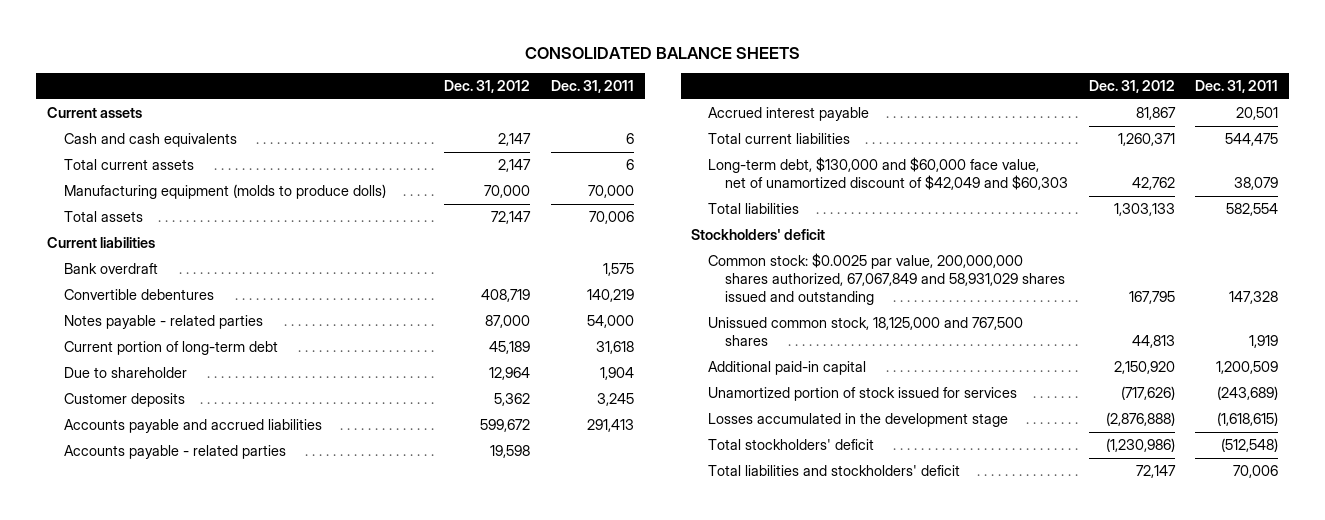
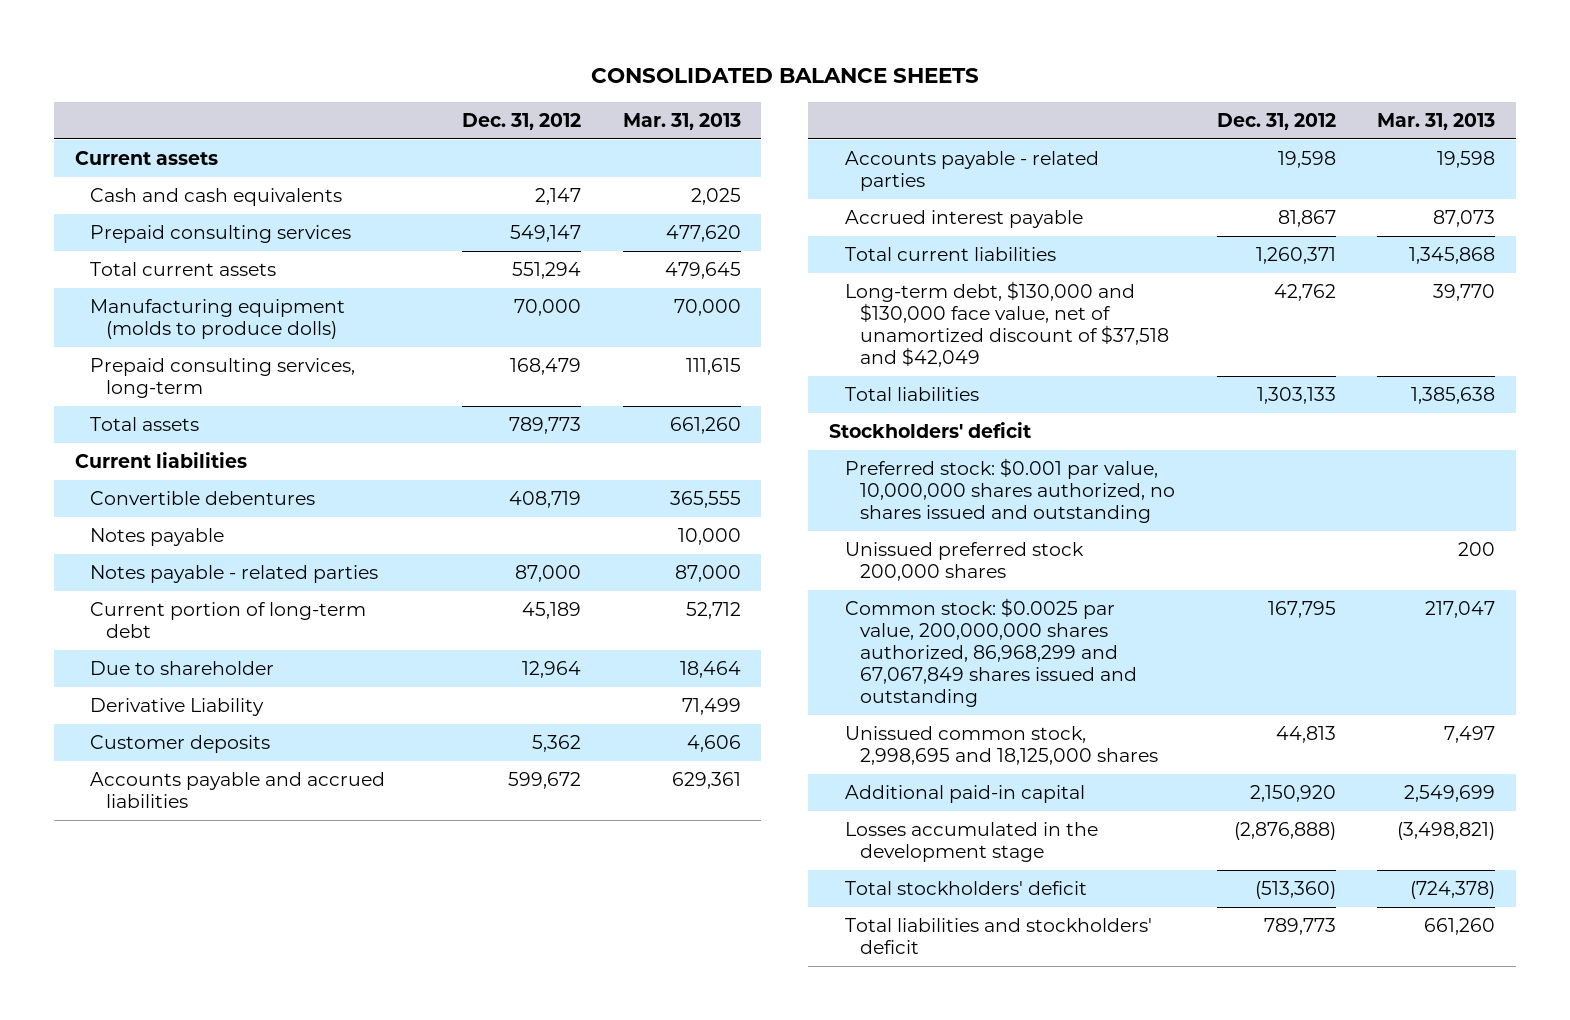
[551,80,635,94] Dec. 31, 2011 -> none
none -> [622,112,741,130] Mar. 31, 2013
none -> [90,224,352,243] Prepaid consulting services
[498,159,532,173] 2,147 -> [512,261,582,279] 551,294
none -> [90,357,356,399] Prepaid consulting services, long-term
[491,211,532,225] 72,147 -> [509,416,582,434] 789,773
[63,263,158,275] Bank overdraft -> none
none -> [90,527,225,546] Notes payable
none -> [90,697,265,716] Derivative Liability
[707,157,1068,191] Long-term debt, $130,000 and $60,000 face value, net of unamortized discount of $42,049 and $60,303 -> [844,280,1170,368] Long-term debt, $130,000 and $130,000 face value, net of unamortized discount of $37,518 and $42,049
none -> [844,457,1176,524] Preferred stock: $0.001 par value, 10,000,000 shares authorized, no shares issued and outstanding
none -> [844,541,1084,582] Unissued preferred stock 200,000 shares
[707,253,1065,306] Common stock: $0.0025 par value, 200,000,000 shares authorized, 67,067,849 and 58,931,029 shares issued and outstanding -> [844,597,1138,708] Common stock: $0.0025 par value, 200,000,000 shares authorized, 86,968,299 and 67,067,849 shares issued and outstanding
[707,317,1023,347] Unissued common stock, 18,125,000 and 767,500 shares -> [844,725,1159,766] Unissued common stock, 2,998,695 and 18,125,000 shares
[707,387,1017,402] Unamortized portion of stock issued for services -> none
[1105,438,1175,453] (1,230,986) -> [1254,880,1336,899] (513,360)
[1135,465,1176,479] 72,147 -> [1263,917,1336,935] 789,773

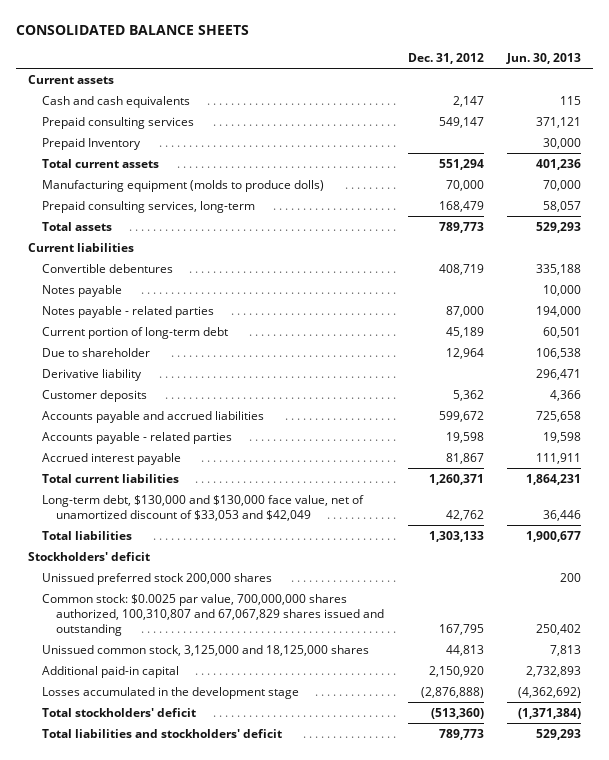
[622,112,741,130] Mar. 31, 2013 -> none
none -> [506,52,582,64] Jun. 30, 2013
none -> [41,137,141,150] Prepaid Inventory
[90,697,265,716] Derivative Liability -> [41,368,142,381] Derivative liability
[844,280,1170,368] Long-term debt, $130,000 and $130,000 face value, net of unamortized discount of $37,518 and $42,049 -> [41,494,364,522] Long-term debt, $130,000 and $130,000 face value, net of unamortized discount of $33,053 and $42,049
[844,457,1176,524] Preferred stock: $0.001 par value, 10,000,000 shares authorized, no shares issued and outstanding -> none
[844,597,1138,708] Common stock: $0.0025 par value, 200,000,000 shares authorized, 86,968,299 and 67,067,849 shares issued and outstanding -> [41,593,384,637] Common stock: $0.0025 par value, 700,000,000 shares authorized, 100,310,807 and 67,067,829 shares issued and outstanding
[844,725,1159,766] Unissued common stock, 2,998,695 and 18,125,000 shares -> [41,644,369,656] Unissued common stock, 3,125,000 and 18,125,000 shares

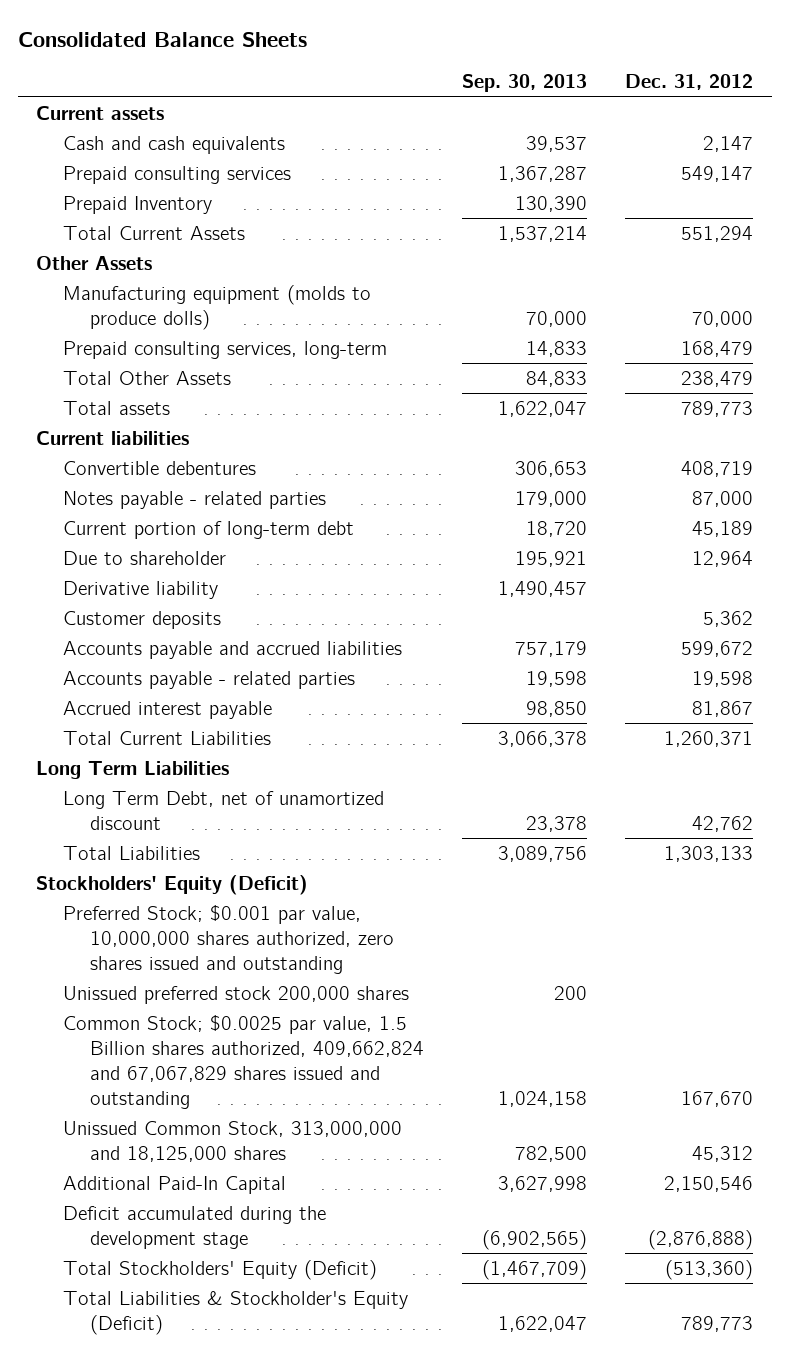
[15,24,249,35] CONSOLIDATED BALANCE SHEETS -> [17,32,307,48] Consolidated Balance Sheets
[506,52,582,64] Jun. 30, 2013 -> none
none -> [462,74,588,93] Sep. 30, 2013
[41,158,159,168] Total current assets -> [63,225,246,240] Total Current Assets
none -> [36,255,153,270] Other Assets
none -> [63,370,232,385] Total Other Assets
[41,284,122,297] Notes payable -> none
[41,473,179,483] Total current liabilities -> [63,730,272,745] Total Current Liabilities
none -> [36,760,230,779] Long Term Liabilities
[41,494,364,522] Long-term debt, $130,000 and $130,000 face value, net of unamortized discount of $33,053 and $42,049 -> [63,790,385,830] Long Term Debt, net of unamortized discount
[41,530,132,540] Total liabilities -> [63,845,201,860] Total Liabilities
[27,551,150,561] Stockholders' deficit -> [36,874,309,895] Stockholders' Equity (Deficit)
none -> [63,904,395,974] Preferred Stock; $0.001 par value, 10,000,000 shares authorized, zero shares issued and outstanding
[41,593,384,637] Common stock: $0.0025 par value, 700,000,000 shares authorized, 100,310,807 and 67,067,829 shares issued and outstanding -> [63,1014,425,1109] Common Stock; $0.0025 par value, 1.5 Billion shares authorized, 409,662,824 and 67,067,829 shares issued and outstanding
[438,624,484,636] 167,795 -> [681,1090,754,1107] 167,670
[41,644,369,656] Unissued common stock, 3,125,000 and 18,125,000 shares -> [63,1120,403,1162] Unissued Common Stock, 313,000,000 and 18,125,000 shares
[445,644,484,656] 44,813 -> [692,1145,754,1162] 45,312
[41,665,179,678] Additional paid-in capital -> [63,1175,287,1194] Additional Paid-In Capital
[428,665,484,677] 2,150,920 -> [664,1175,754,1192] 2,150,546
[41,686,299,699] Losses accumulated in the development stage -> [63,1205,327,1249] Deficit accumulated during the development stage
[41,707,196,717] Total stockholders' deficit -> [63,1259,378,1280] Total Stockholders' Equity (Deficit)
[41,728,282,738] Total liabilities and stockholders' deficit -> [63,1290,409,1335] Total Liabilities & Stockholder's Equity (Deficit)

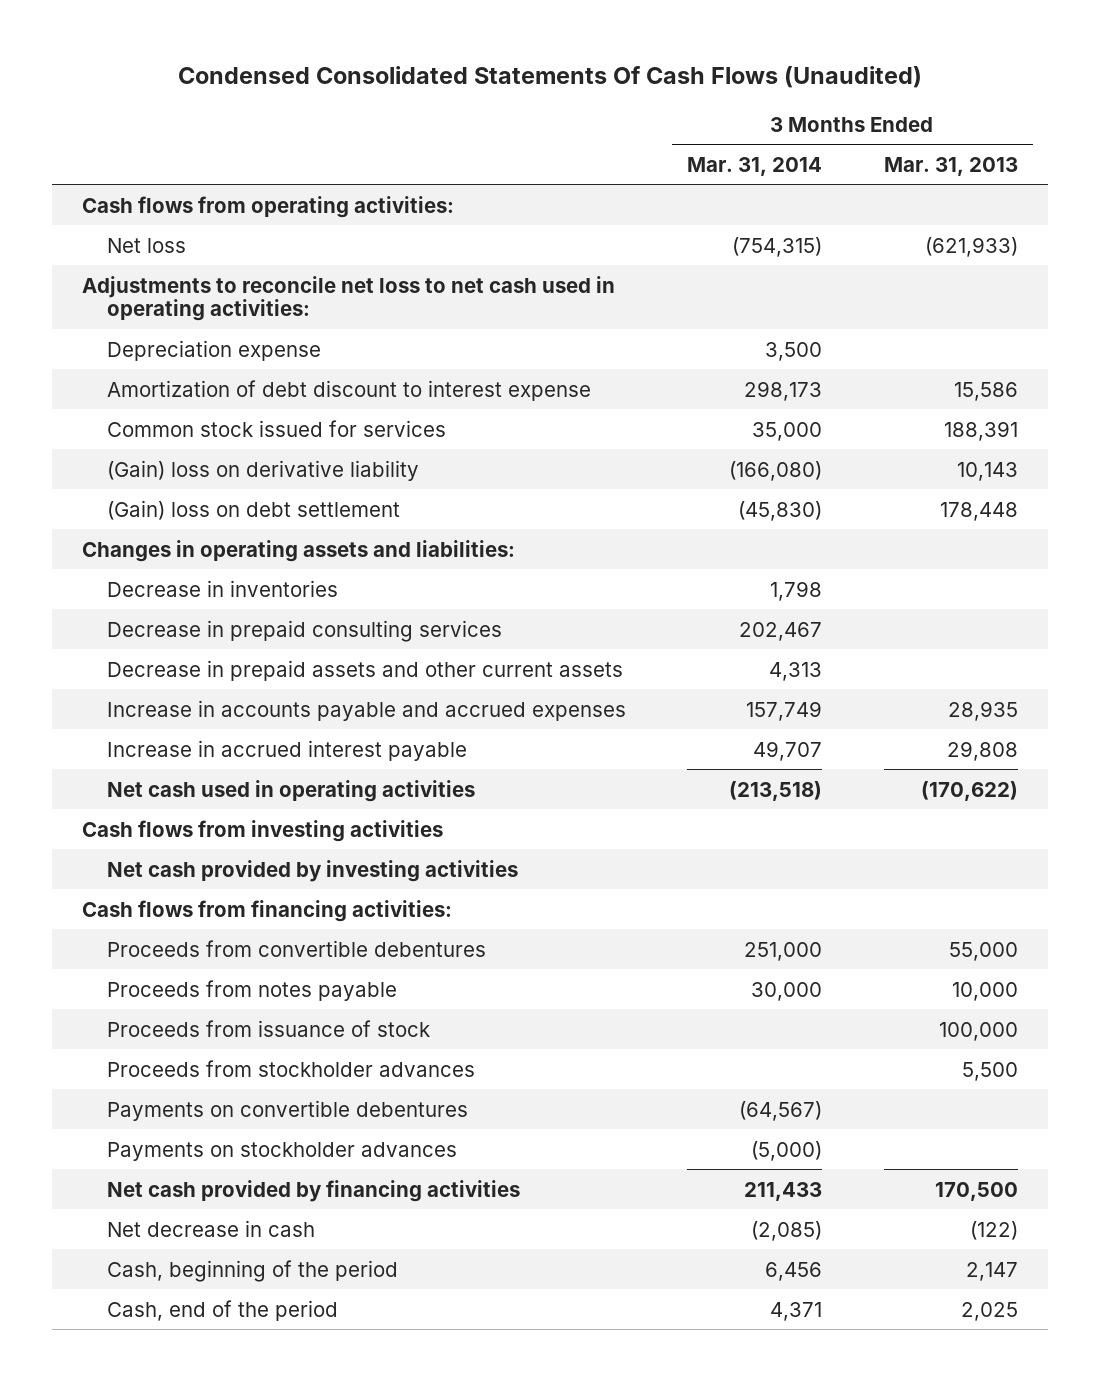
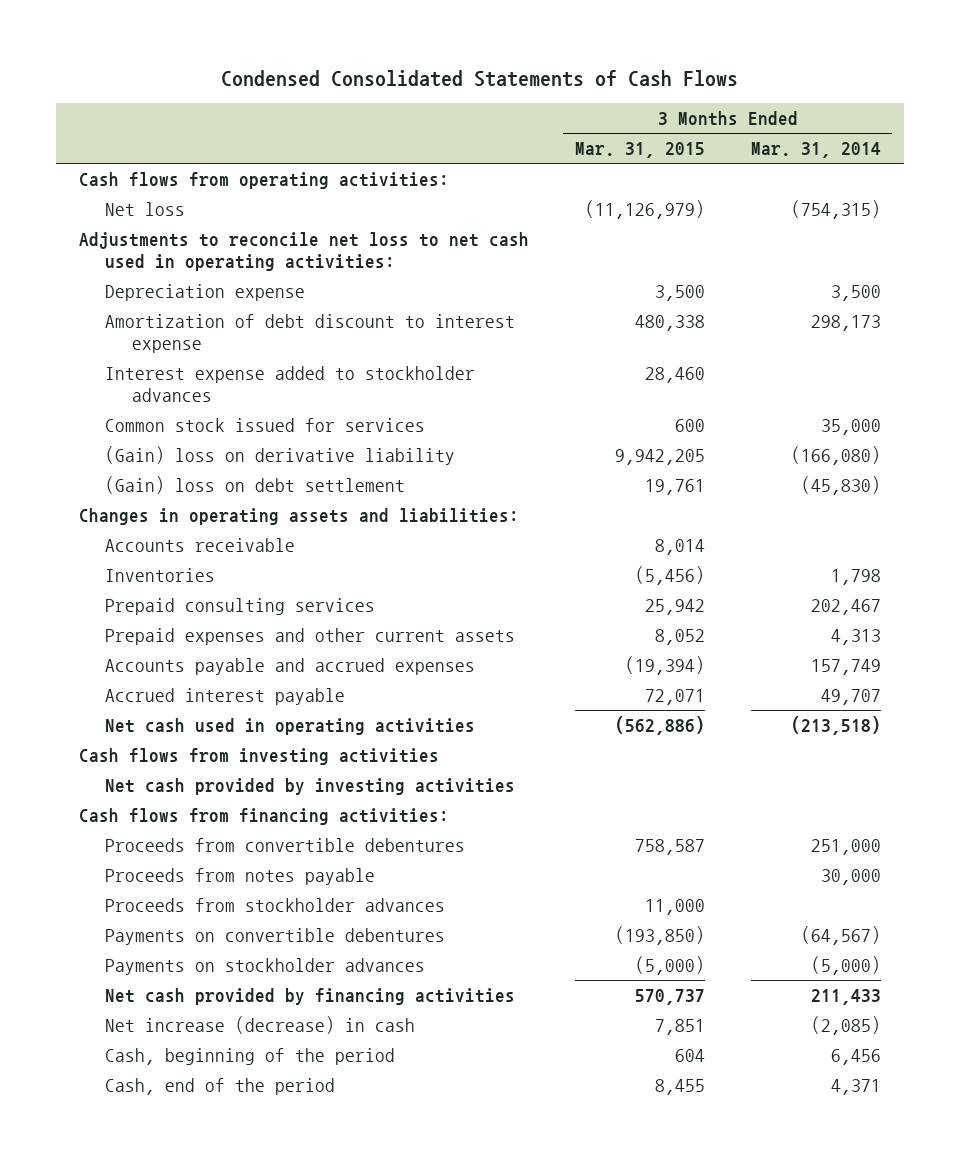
[177,65,922,88] Condensed Consolidated Statements Of Cash Flows (Unaudited) -> [220,69,738,87] Condensed Consolidated Statements of Cash Flows
[883,156,1018,176] Mar. 31, 2013 -> none
none -> [574,142,705,159] Mar. 31, 2015
none -> [105,365,476,402] Interest expense added to stockholder advances
none -> [105,537,296,552] Accounts receivable
[107,579,339,597] Decrease in inventories -> [105,567,216,582] Inventories
[107,619,503,642] Decrease in prepaid consulting services -> [105,597,376,615] Prepaid consulting services
[107,659,624,681] Decrease in prepaid assets and other current assets -> [105,627,516,645] Prepaid expenses and other current assets
[107,699,627,721] Increase in accounts payable and accrued expenses -> [105,657,476,675] Accounts payable and accrued expenses
[107,739,468,761] Increase in accrued interest payable -> [105,687,346,705] Accrued interest payable
[107,1019,431,1037] Proceeds from issuance of stock -> none
[107,1219,316,1237] Net decrease in cash -> [105,1015,416,1034] Net increase (decrease) in cash

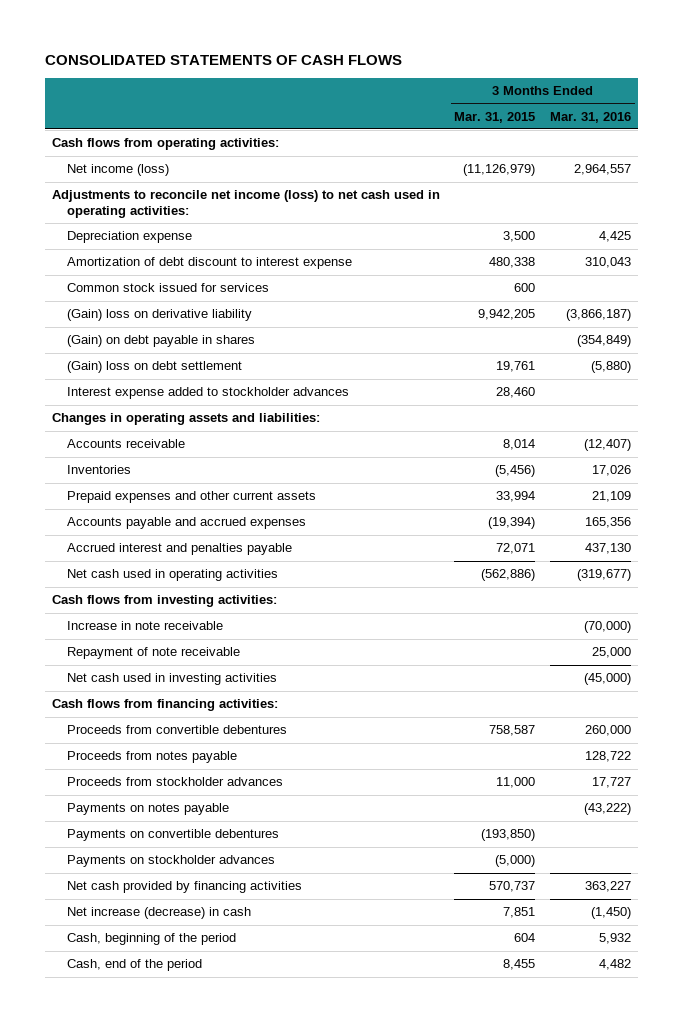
[220,69,738,87] Condensed Consolidated Statements of Cash Flows -> [44,54,402,65] CONSOLIDATED STATEMENTS OF CASH FLOWS
[750,142,881,159] Mar. 31, 2014 -> none
none -> [550,111,632,123] Mar. 31, 2016
[105,201,186,216] Net loss -> [66,164,169,177] Net income (loss)
[78,231,529,271] Adjustments to reconcile net loss to net cash used in operating activities: -> [51,190,440,218] Adjustments to reconcile net income (loss) to net cash used in operating activities:
none -> [66,335,255,348] (Gain) on debt payable in shares
[105,365,476,402] Interest expense added to stockholder advances -> [66,387,349,400] Interest expense added to stockholder advances
[105,597,376,615] Prepaid consulting services -> none
[654,628,705,645] 8,052 -> [496,491,536,503] 33,994
[105,687,346,705] Accrued interest payable -> [66,543,292,556] Accrued interest and penalties payable
[78,747,439,765] Cash flows from investing activities -> [51,595,277,608] Cash flows from investing activities:
none -> [66,621,223,631] Increase in note receivable
none -> [66,647,240,660] Repayment of note receivable
[105,777,516,795] Net cash provided by investing activities -> [66,673,277,686] Net cash used in investing activities
none -> [66,803,229,816] Payments on notes payable

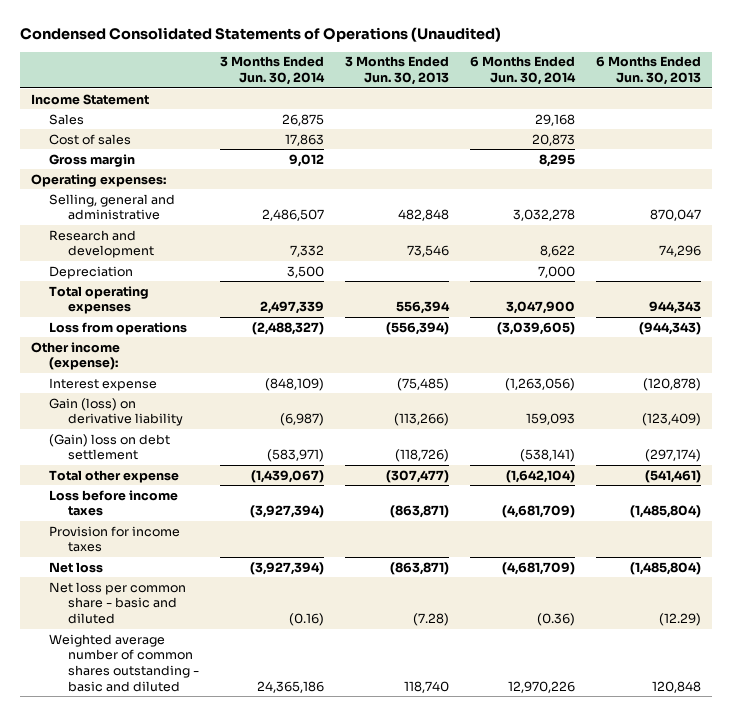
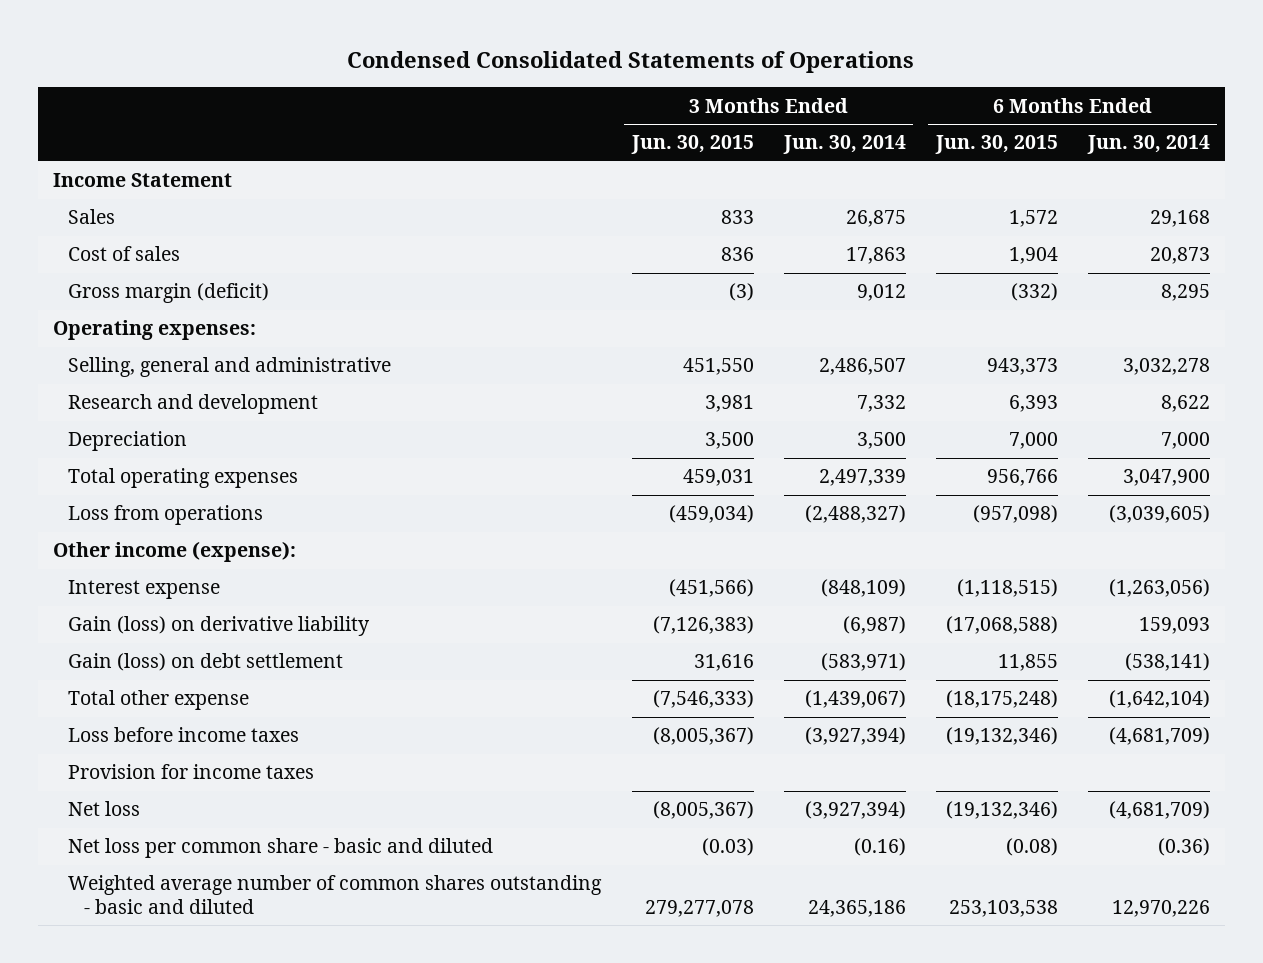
[20,27,502,43] Condensed Consolidated Statements of Operations (Unaudited) -> [347,51,915,74] Condensed Consolidated Statements of Operations
[345,56,450,86] 3 Months Ended Jun. 30, 2013 -> none
[596,56,702,86] 6 Months Ended Jun. 30, 2013 -> none
none -> [630,135,754,155] Jun. 30, 2015
none -> [934,135,1058,155] Jun. 30, 2015
[49,153,136,167] Gross margin -> [68,283,270,304] Gross margin (deficit)
[49,433,171,461] (Gain) loss on debt settlement -> [68,653,344,672] Gain (loss) on debt settlement

